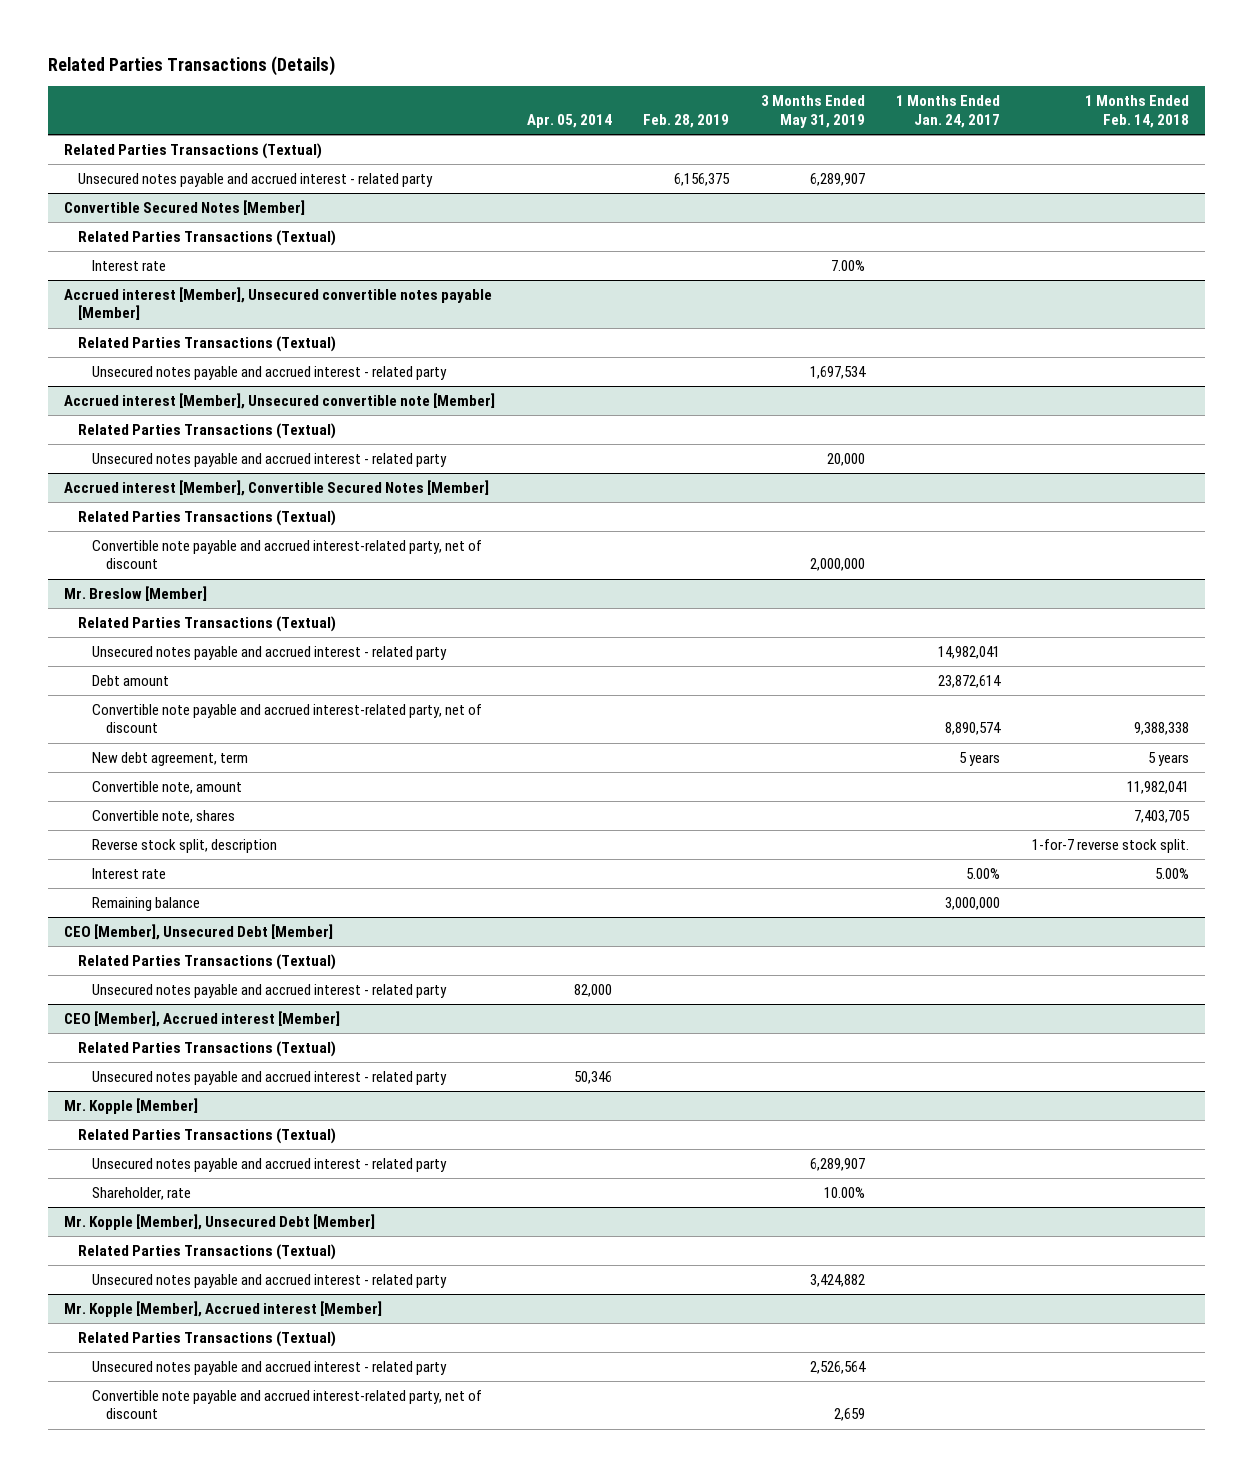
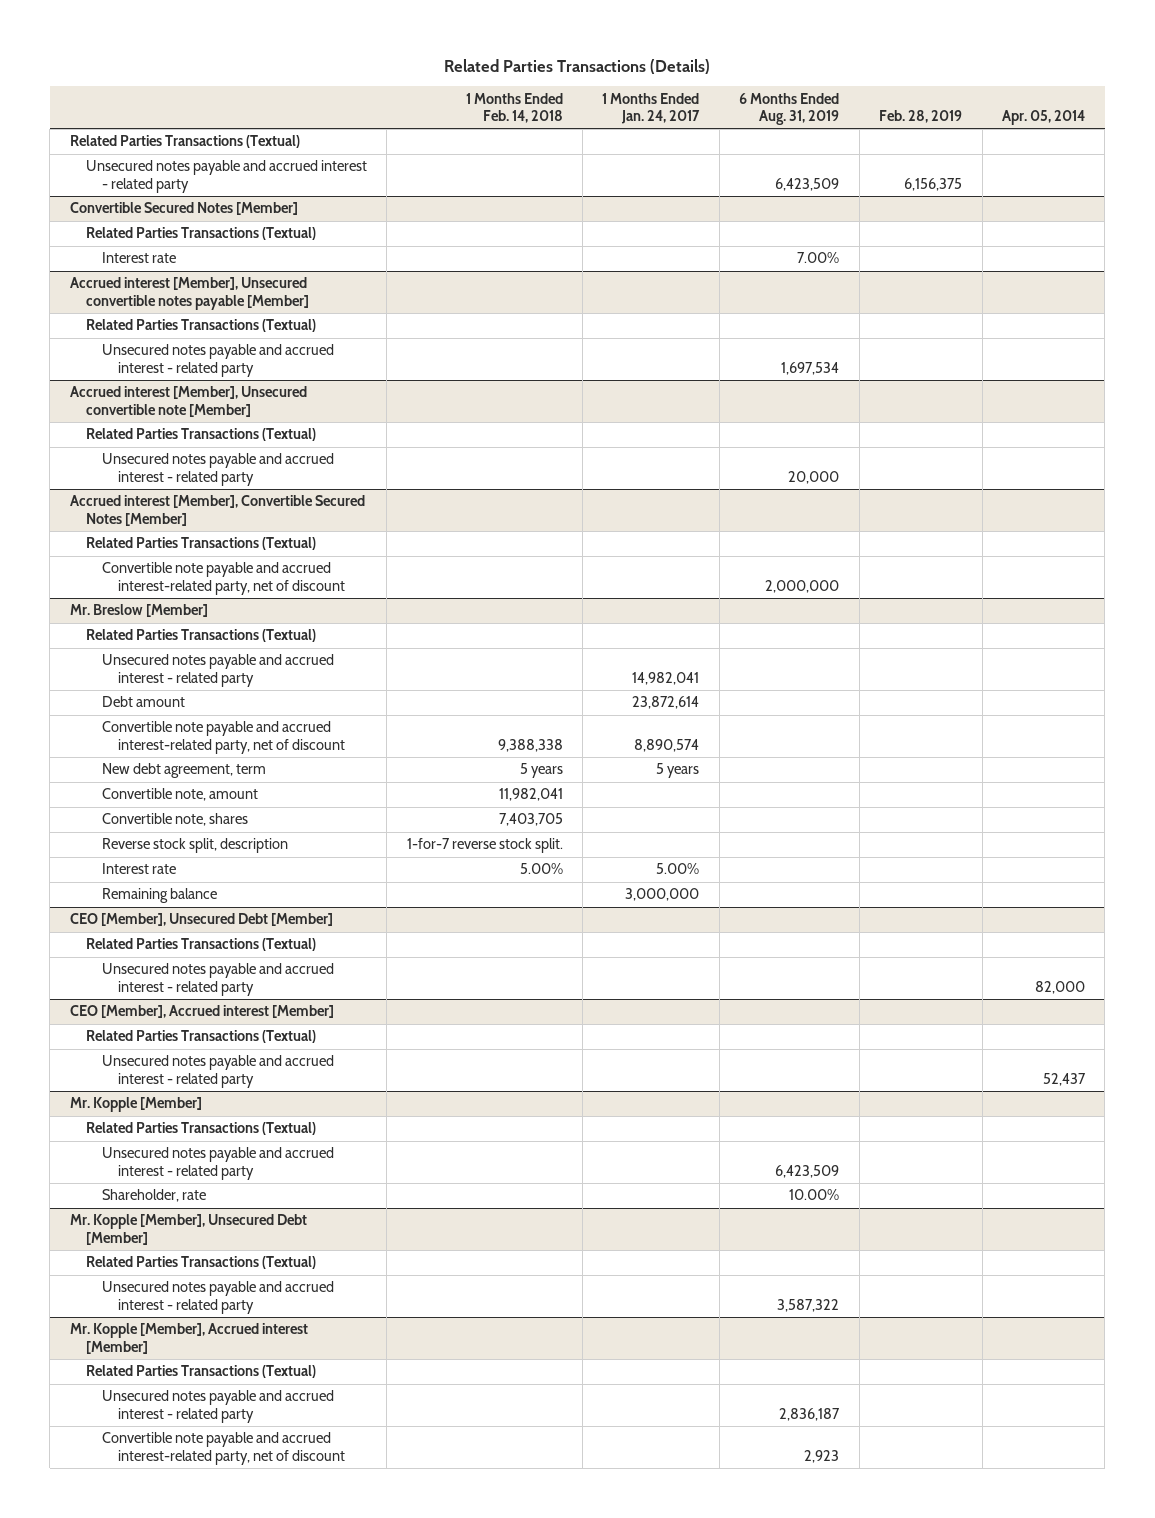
[760,95,865,128] 3 Months Ended May 31, 2019 -> none
none -> [739,92,840,126] 6 Months Ended Aug. 31, 2019
[573,1070,612,1084] 50,346 -> [1042,1072,1086,1086] 52,437

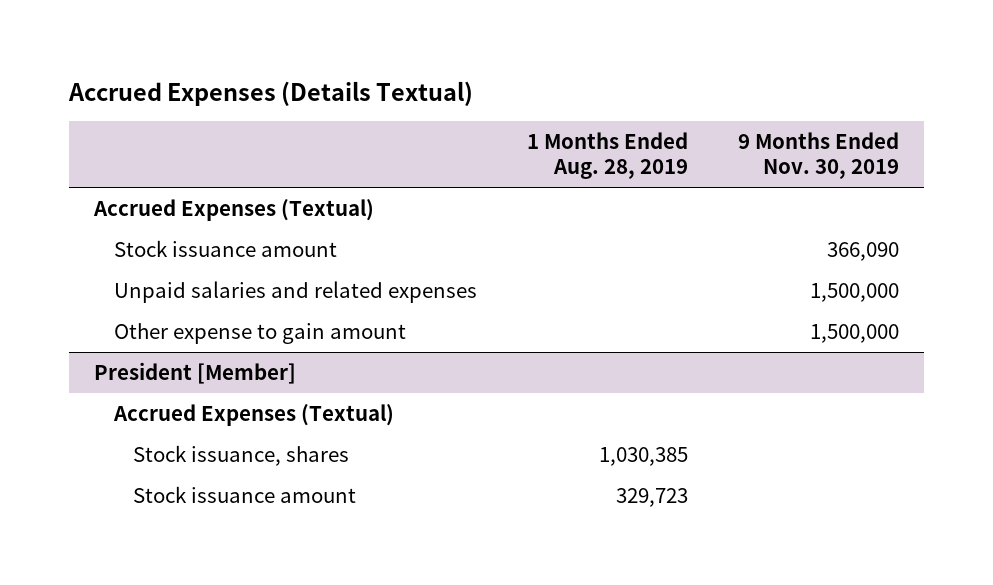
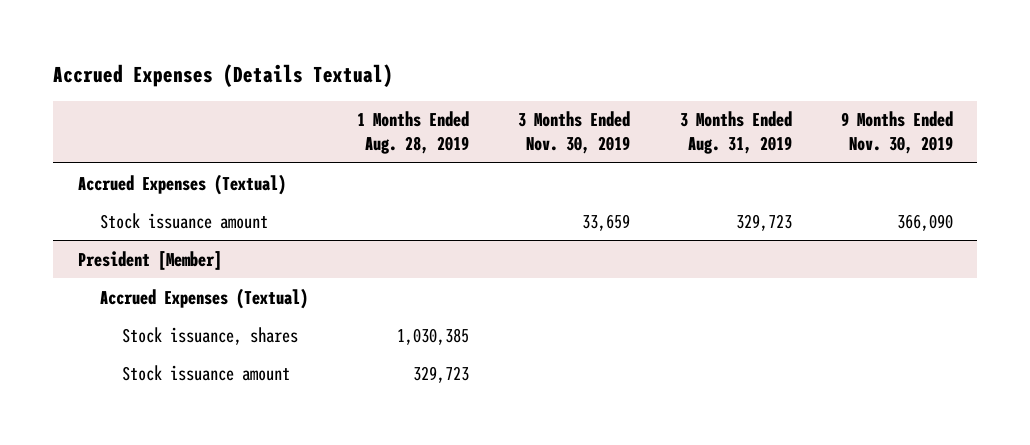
none -> [518,111,631,155] 3 Months Ended Nov. 30, 2019
none -> [679,111,792,155] 3 Months Ended Aug. 31, 2019
[113,280,477,303] Unpaid salaries and related expenses -> none
[113,322,406,344] Other expense to gain amount -> none

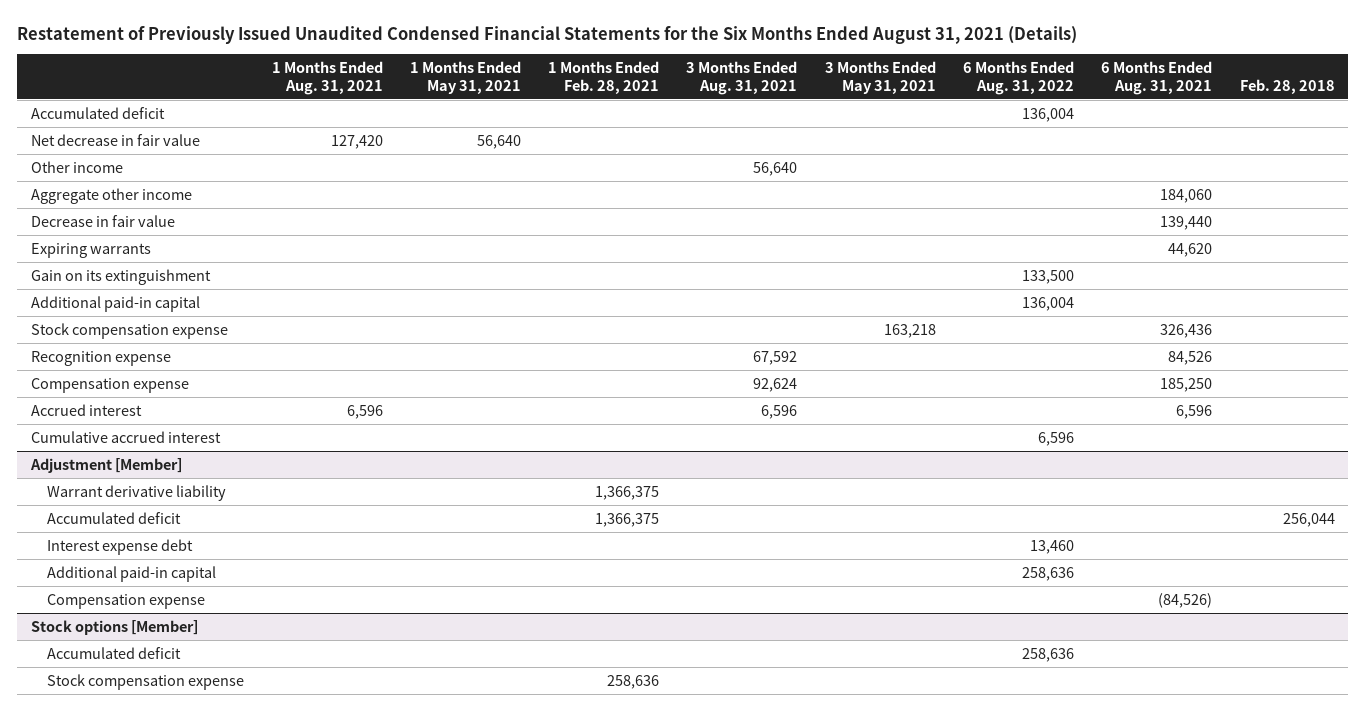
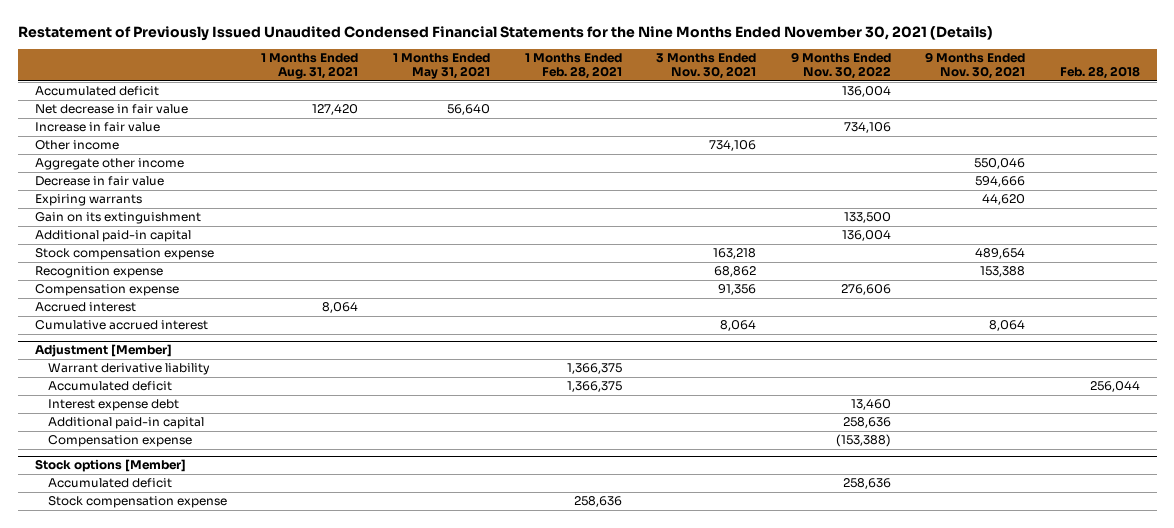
[17,25,1078,44] Restatement of Previously Issued Unaudited Condensed Financial Statements for the Six Months Ended August 31, 2021 (Details) -> [17,25,993,41] Restatement of Previously Issued Unaudited Condensed Financial Statements for the Nine Months Ended November 30, 2021 (Details)
[686,60,798,95] 3 Months Ended Aug. 31, 2021 -> none
[824,60,936,94] 3 Months Ended May 31, 2021 -> none
[963,60,1075,95] 6 Months Ended Aug. 31, 2022 -> none
[1101,60,1213,95] 6 Months Ended Aug. 31, 2021 -> none
none -> [656,53,757,80] 3 Months Ended Nov. 30, 2021
none -> [790,52,891,80] 9 Months Ended Nov. 30, 2022
none -> [925,52,1026,80] 9 Months Ended Nov. 30, 2021
none -> [34,122,160,133] Increase in fair value
[346,404,383,419] 6,596 -> [322,302,359,314] 8,064

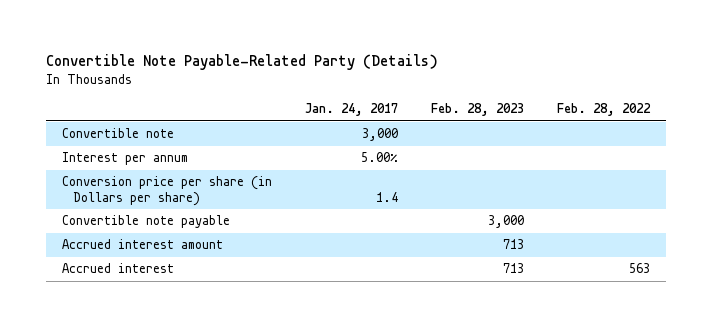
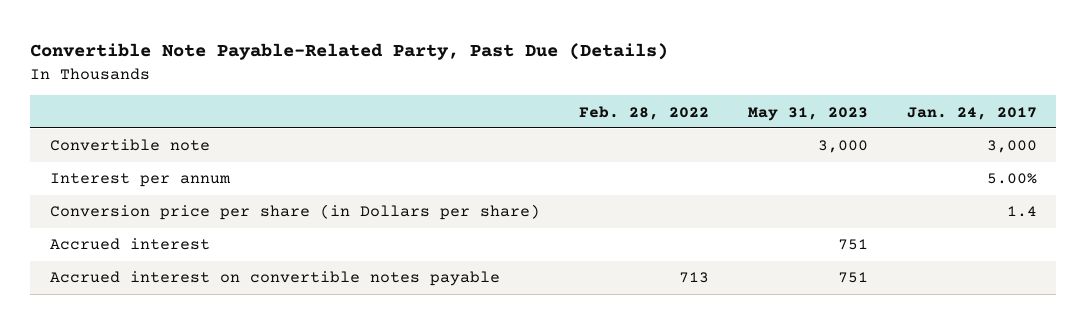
[45,54,438,71] Convertible Note Payable-Related Party (Details) -> [30,43,669,61] Convertible Note Payable-Related Party, Past Due (Details)
[430,103,524,117] Feb. 28, 2023 -> none
none -> [747,106,868,121] May 31, 2023
[62,215,231,229] Convertible note payable -> none
[62,239,224,250] Accrued interest amount -> [49,238,210,251] Accrued interest
[62,263,175,274] Accrued interest -> [49,271,500,287] Accrued interest on convertible notes payable
[628,263,650,274] 563 -> [678,272,709,284] 713

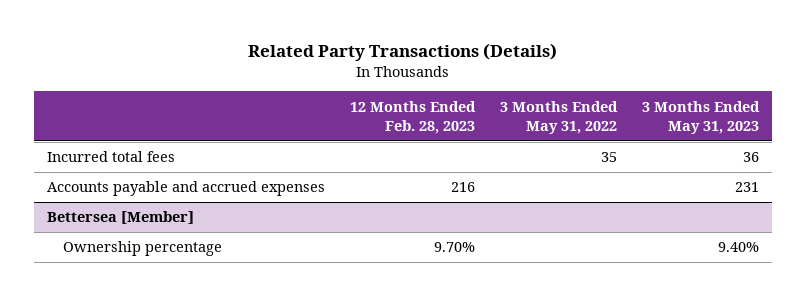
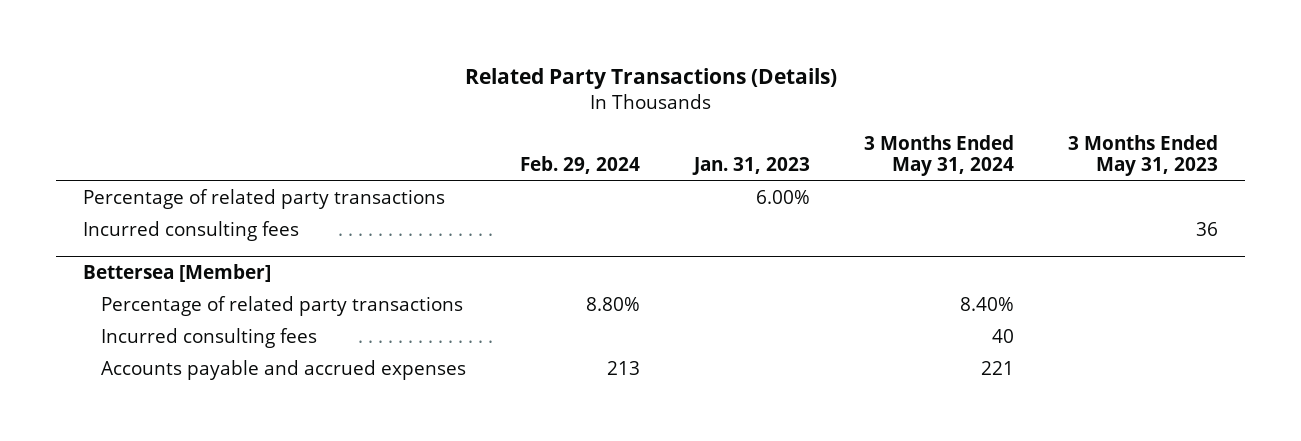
[349,100,476,134] 12 Months Ended Feb. 28, 2023 -> none
[500,100,619,134] 3 Months Ended May 31, 2022 -> none
none -> [519,156,640,175] Feb. 29, 2024
none -> [691,157,810,176] Jan. 31, 2023
none -> [863,134,1014,177] 3 Months Ended May 31, 2024
[46,181,325,197] Accounts payable and accrued expenses -> none
none -> [82,189,445,210] Percentage of related party transactions
[46,151,175,163] Incurred total fees -> [82,221,299,242] Incurred consulting fees
[63,241,223,257] Ownership percentage -> none
none -> [100,296,463,317] Percentage of related party transactions
none -> [100,328,317,349] Incurred consulting fees
none -> [100,360,466,381] Accounts payable and accrued expenses

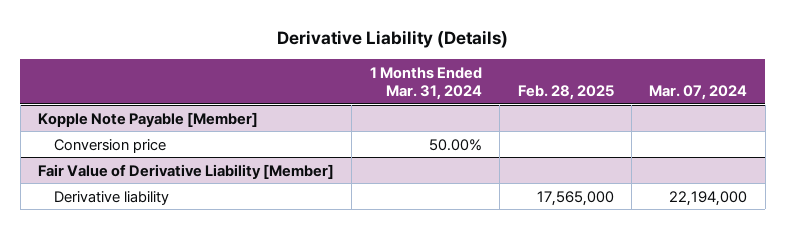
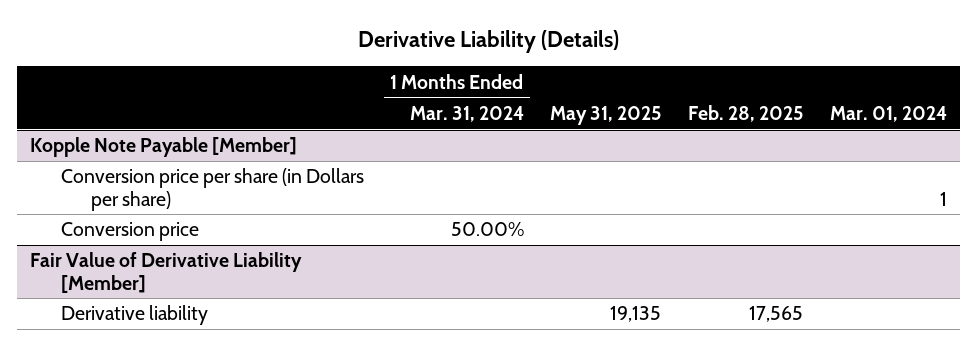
[649,84,748,100] Mar. 07, 2024 -> none
none -> [550,105,662,125] May 31, 2025
none -> [829,105,947,122] Mar. 01, 2024
none -> [60,168,364,211] Conversion price per share (in Dollars per share)
[536,190,614,206] 17,565,000 -> [749,306,804,323] 17,565

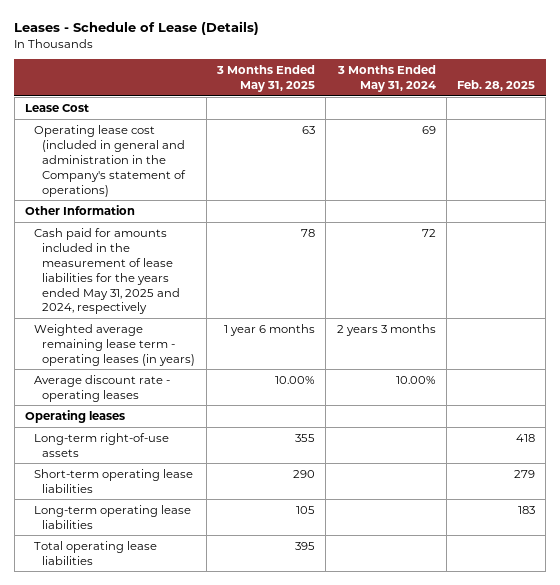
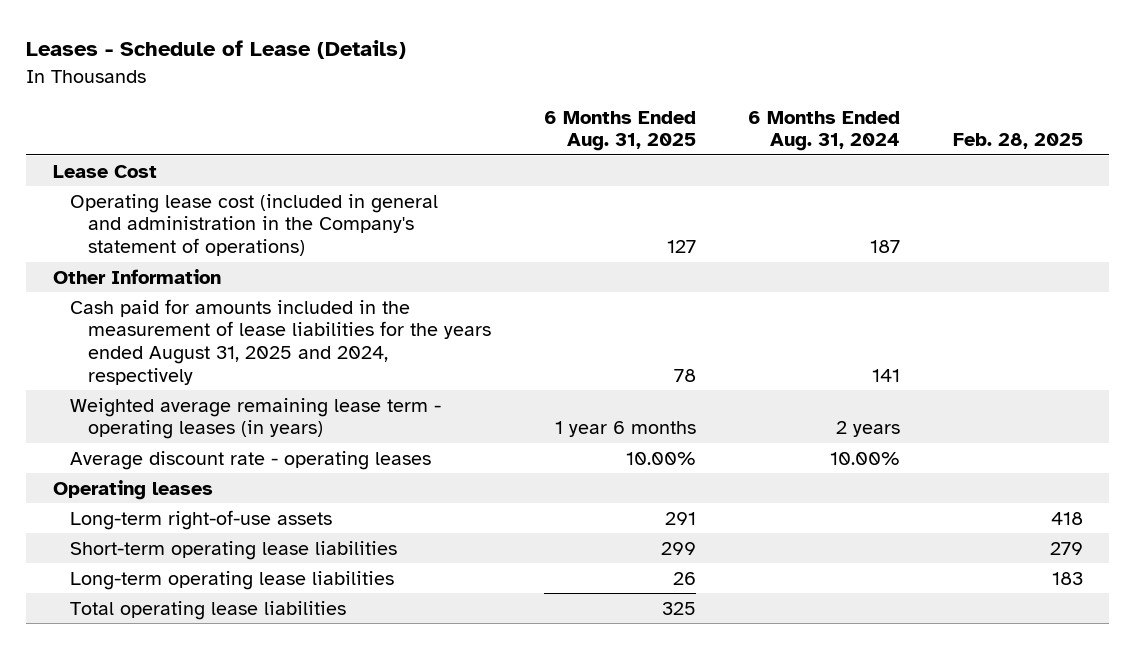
[216,65,316,93] 3 Months Ended May 31, 2025 -> none
[336,65,436,93] 3 Months Ended May 31, 2024 -> none
none -> [543,110,696,152] 6 Months Ended Aug. 31, 2025
none -> [748,110,901,152] 6 Months Ended Aug. 31, 2024
[33,227,181,315] Cash paid for amounts included in the measurement of lease liabilities for the years ended May 31, 2025 and 2024, respectively -> [70,298,491,385] Cash paid for amounts included in the measurement of lease liabilities for the years ended August 31, 2025 and 2024, respectively

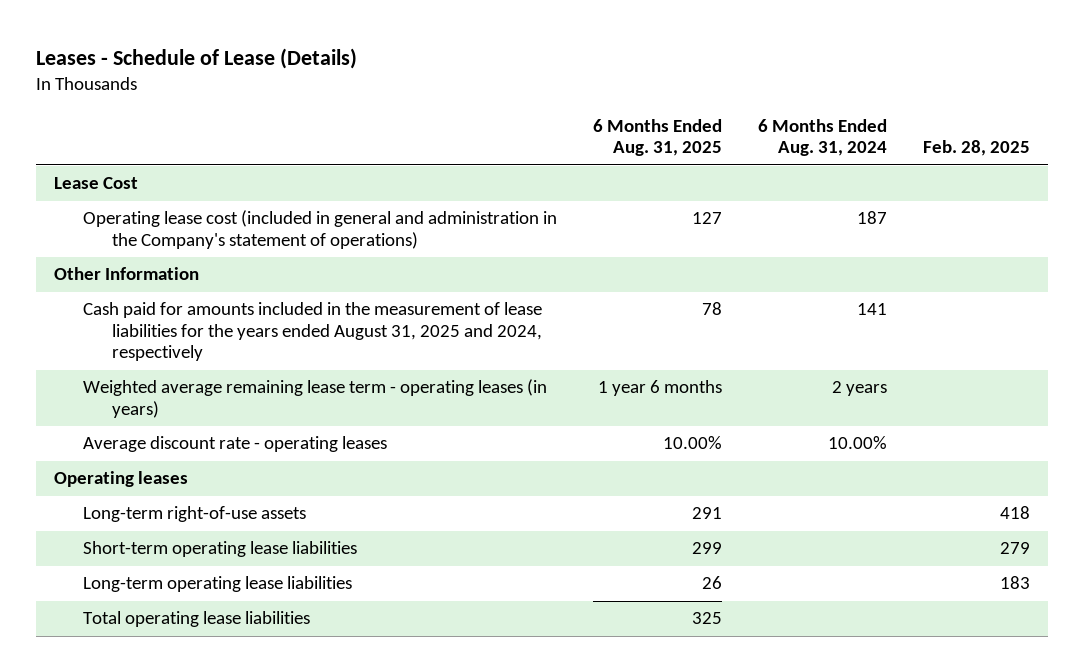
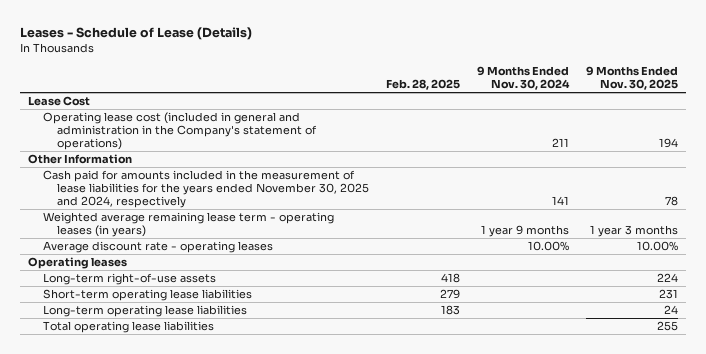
[592,118,722,157] 6 Months Ended Aug. 31, 2025 -> none
[757,118,887,157] 6 Months Ended Aug. 31, 2024 -> none
none -> [476,66,570,90] 9 Months Ended Nov. 30, 2024
none -> [585,66,678,90] 9 Months Ended Nov. 30, 2025
[82,302,542,362] Cash paid for amounts included in the measurement of lease liabilities for the years ended August 31, 2025 and 2024, respectively -> [42,170,370,208] Cash paid for amounts included in the measurement of lease liabilities for the years ended November 30, 2025 and 2024, respectively

